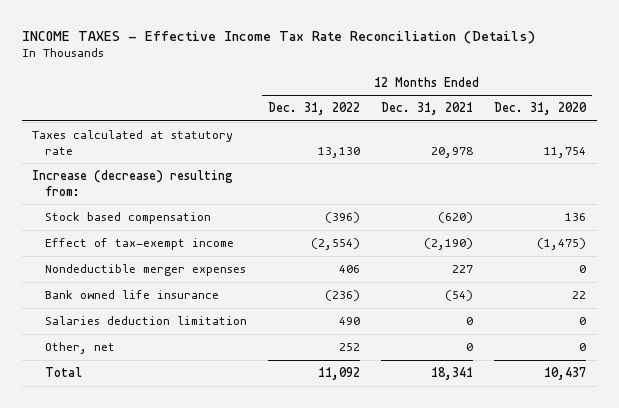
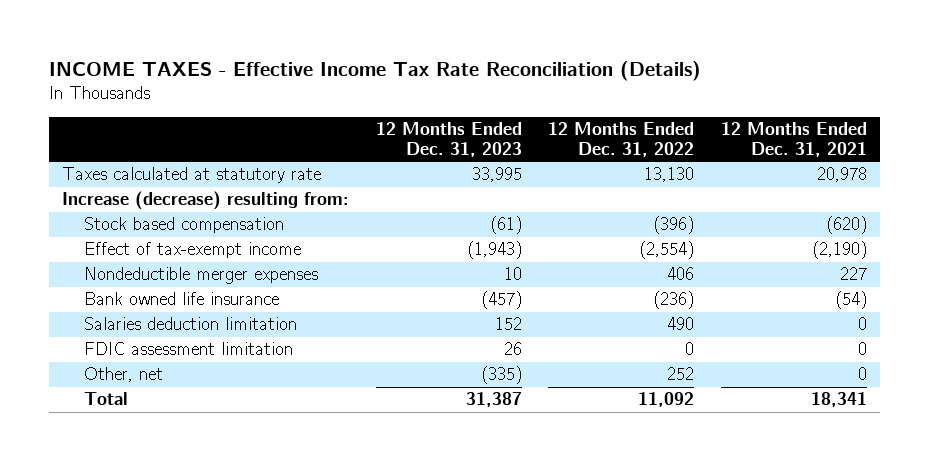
[494,102,588,116] Dec. 31, 2020 -> none
none -> [375,121,522,157] 12 Months Ended Dec. 31, 2023
none -> [84,342,294,356] FDIC assessment limitation

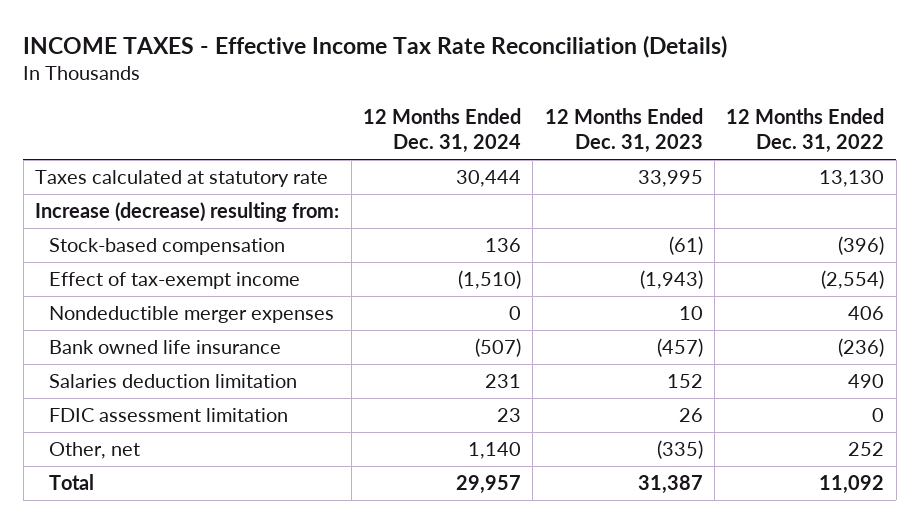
[720,121,867,157] 12 Months Ended Dec. 31, 2021 -> none
none -> [363,107,522,154] 12 Months Ended Dec. 31, 2024
[84,217,285,234] Stock based compensation -> [49,238,286,256] Stock-based compensation

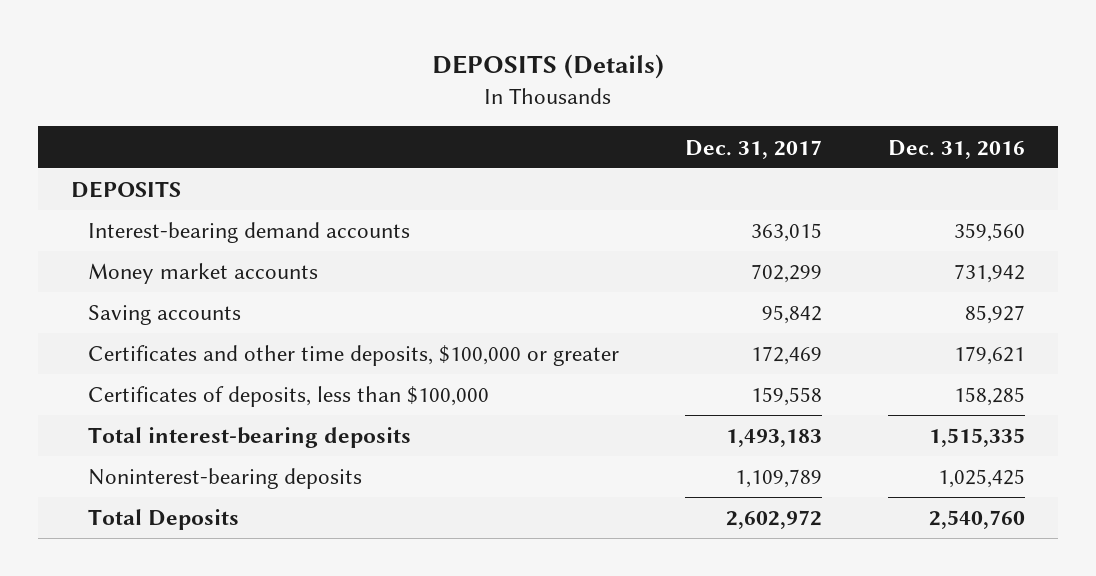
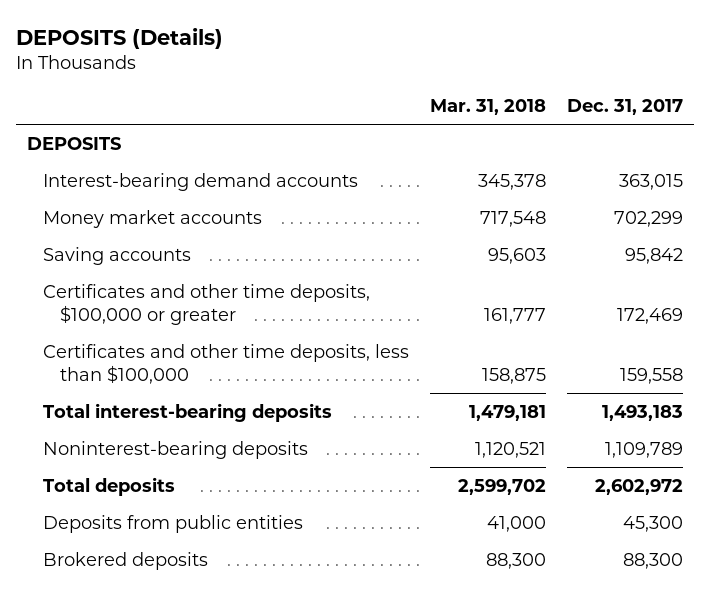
[888,139,1026,159] Dec. 31, 2016 -> none
none -> [430,99,547,116] Mar. 31, 2018
[87,386,489,408] Certificates of deposits, less than $100,000 -> [43,343,410,385] Certificates and other time deposits, less than $100,000
[87,509,239,531] Total Deposits -> [43,476,176,496] Total deposits
none -> [43,514,304,533] Deposits from public entities
none -> [43,551,209,570] Brokered deposits

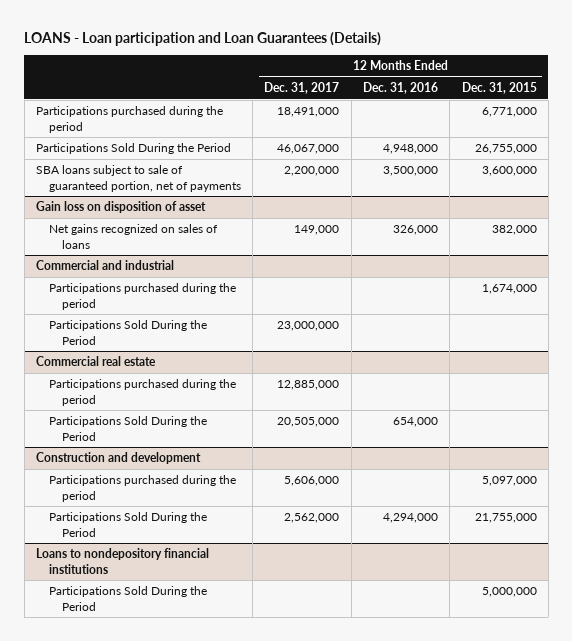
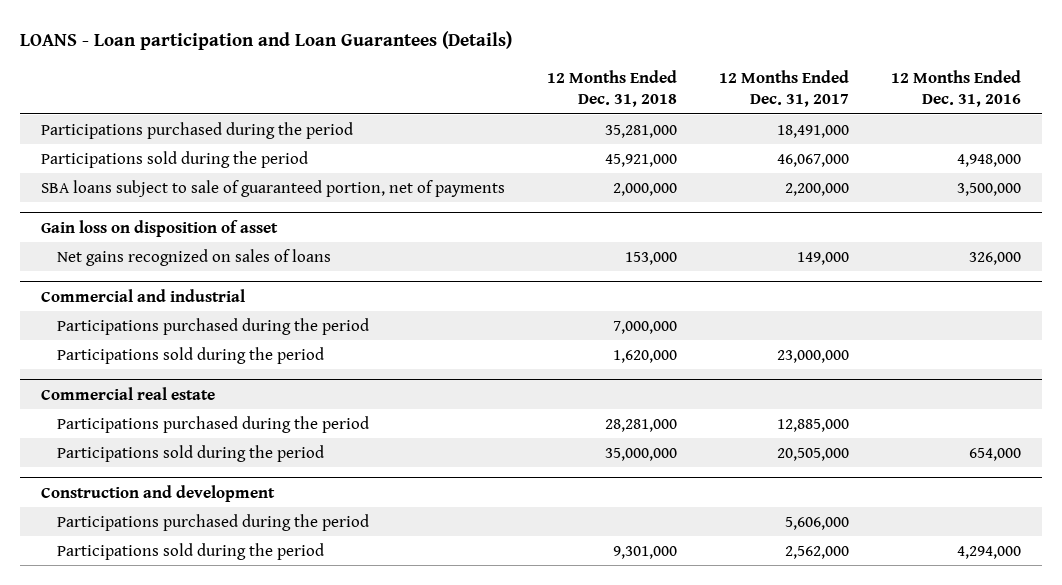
[461,82,537,95] Dec. 31, 2015 -> none
none -> [547,69,678,108] 12 Months Ended Dec. 31, 2018
[35,143,231,155] Participations Sold During the Period -> [41,150,309,168] Participations sold during the period
[48,320,207,345] Participations Sold During the Period -> [57,346,325,364] Participations sold during the period
[48,416,207,441] Participations Sold During the Period -> [57,444,325,462] Participations sold during the period
[35,548,209,574] Loans to nondepository financial institutions -> none
[48,586,207,611] Participations Sold During the Period -> none
[48,512,207,537] Participations Sold During the Period -> [57,542,325,560] Participations sold during the period

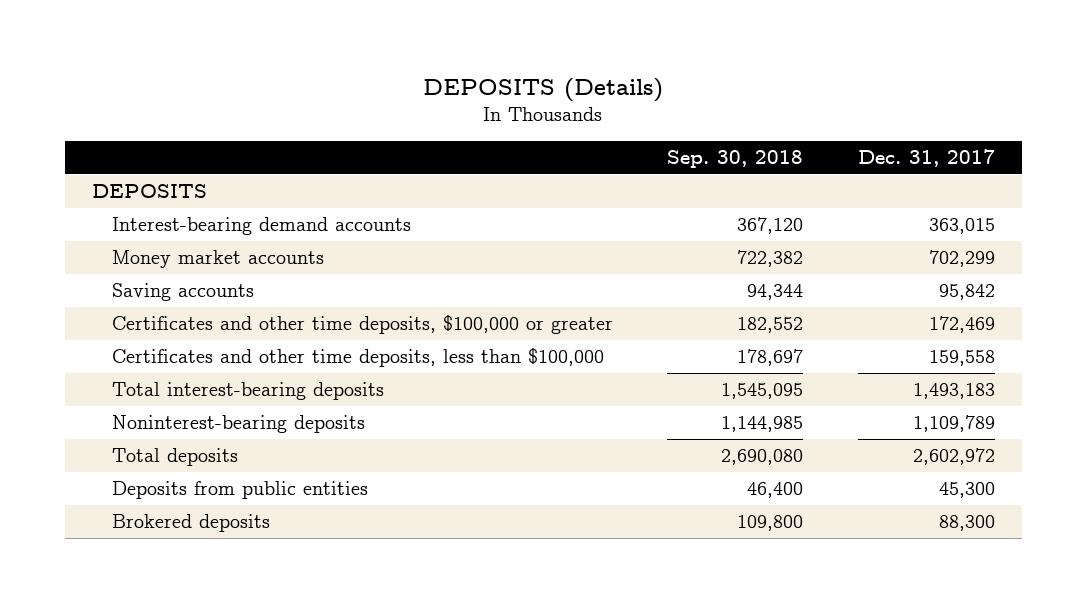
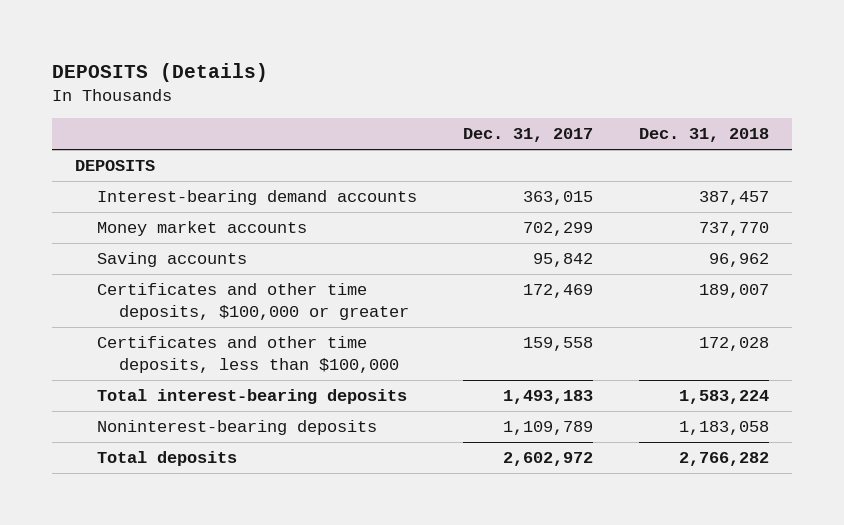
[667,150,804,169] Sep. 30, 2018 -> none
none -> [639,128,770,143] Dec. 31, 2018
[112,481,369,500] Deposits from public entities -> none
[112,514,271,533] Brokered deposits -> none

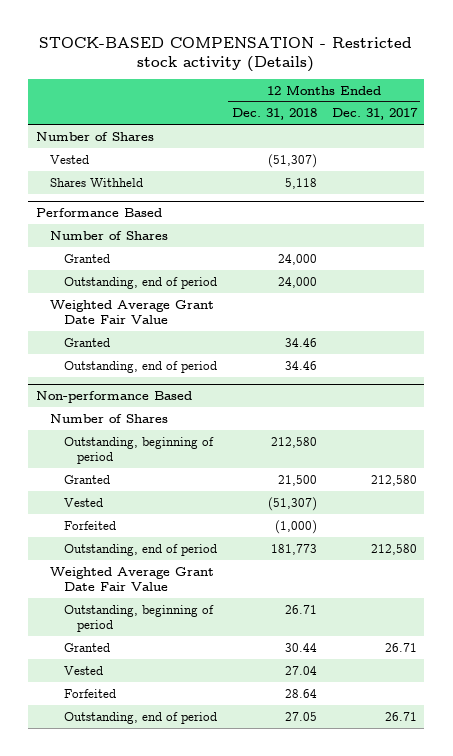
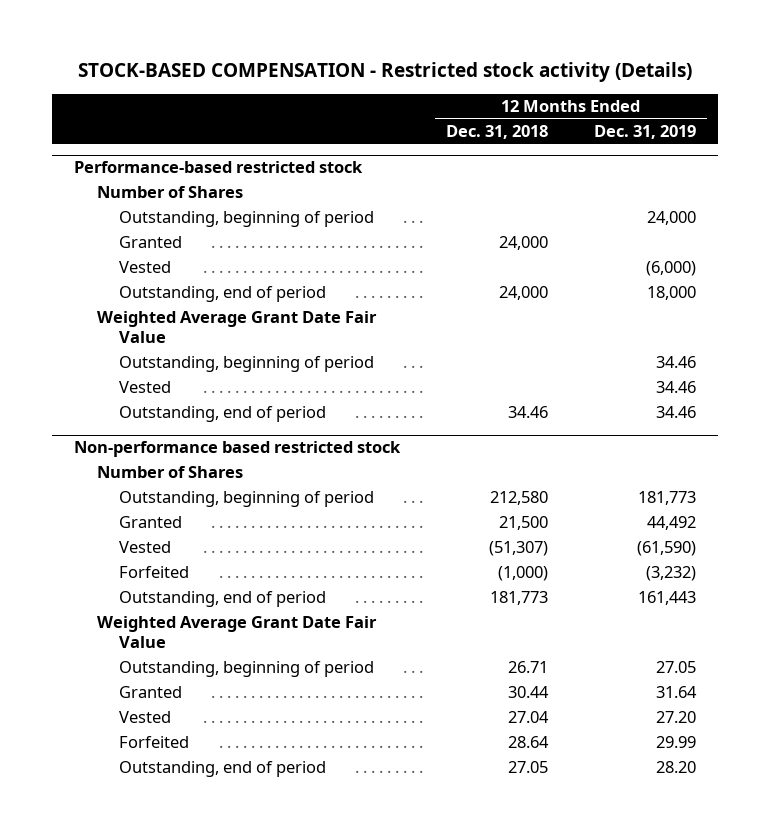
[331,108,418,121] Dec. 31, 2017 -> none
none -> [593,125,696,140] Dec. 31, 2019
[35,131,154,141] Number of Shares -> none
[49,154,89,164] Vested -> none
[49,177,143,187] Shares Withheld -> none
[35,208,162,218] Performance Based -> [74,161,364,174] Performance-based restricted stock
none -> [119,211,375,228] Outstanding, beginning of period
none -> [119,261,172,274] Vested
[63,337,110,347] Granted -> none
none -> [119,356,375,373] Outstanding, beginning of period
none -> [119,381,172,394] Vested
[35,391,192,404] Non-performance Based -> [74,441,402,458] Non-performance based restricted stock

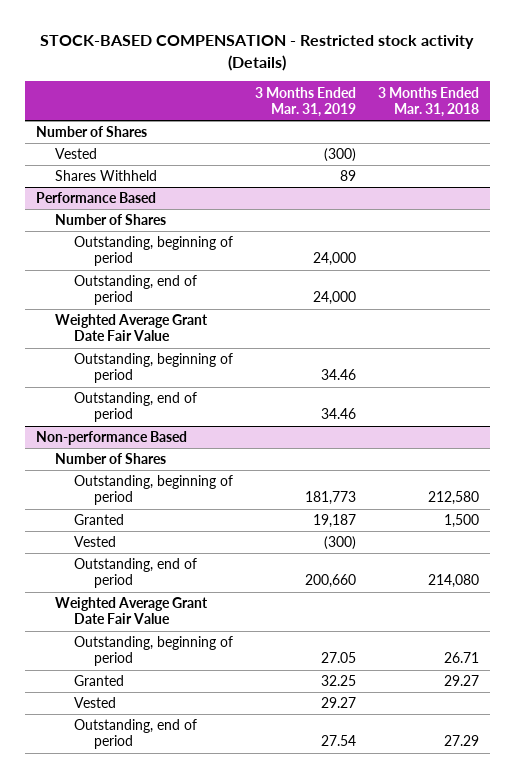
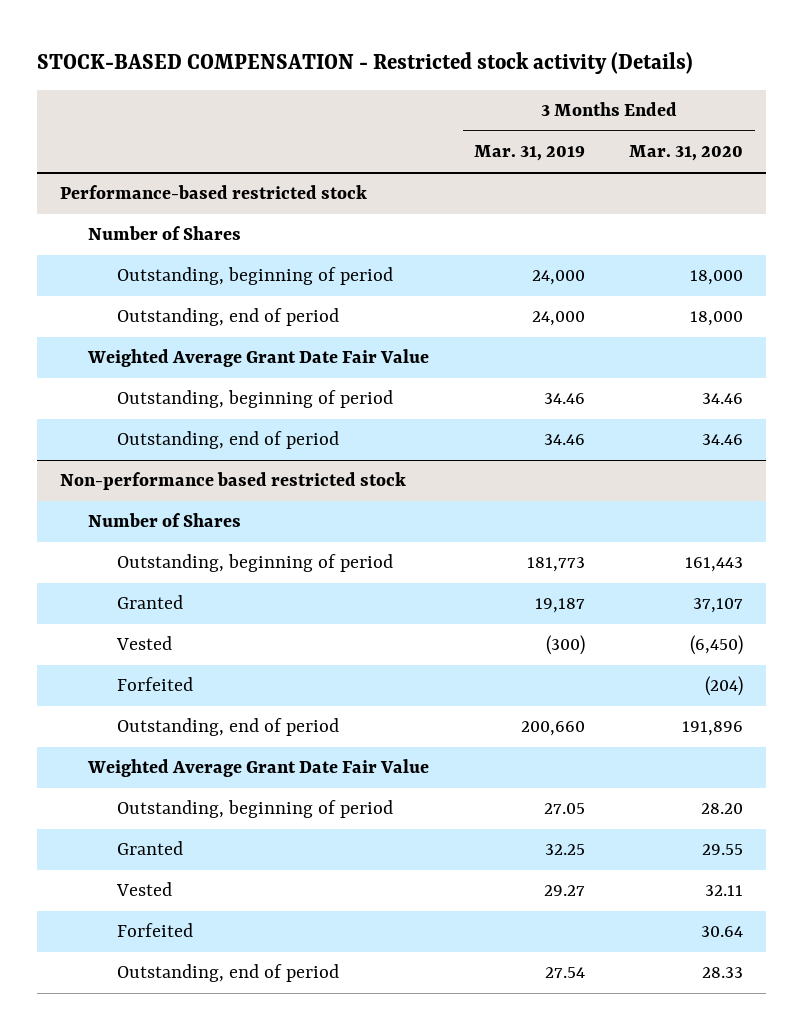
[377,86,479,117] 3 Months Ended Mar. 31, 2018 -> none
none -> [629,145,744,162] Mar. 31, 2020
[36,126,148,138] Number of Shares -> none
[55,148,98,160] Vested -> none
[55,170,158,182] Shares Withheld -> none
[36,192,157,204] Performance Based -> [59,185,367,200] Performance-based restricted stock
[36,431,188,446] Non-performance Based -> [59,472,406,491] Non-performance based restricted stock
none -> [116,677,193,692] Forfeited
none -> [116,923,193,938] Forfeited

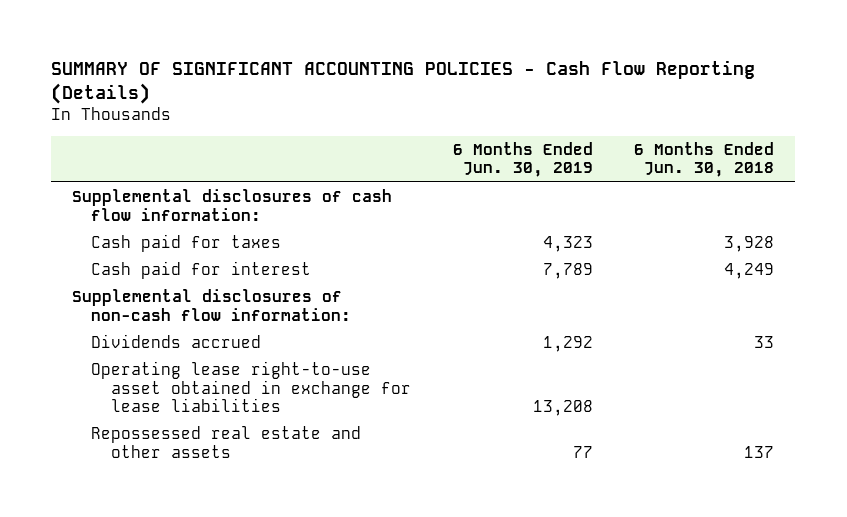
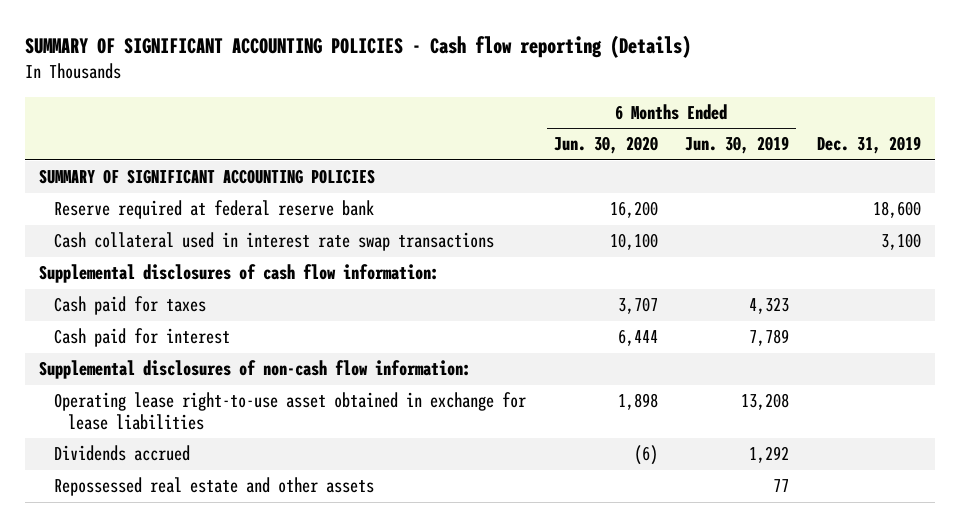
[51,60,756,105] SUMMARY OF SIGNIFICANT ACCOUNTING POLICIES - Cash Flow Reporting (Details) -> [24,35,691,59] SUMMARY OF SIGNIFICANT ACCOUNTING POLICIES - Cash flow reporting (Details)
[634,141,775,178] 6 Months Ended Jun. 30, 2018 -> none
none -> [553,136,658,155] Jun. 30, 2020
none -> [817,136,922,155] Dec. 31, 2019
none -> [38,169,375,185] SUMMARY OF SIGNIFICANT ACCOUNTING POLICIES
none -> [53,200,374,220] Reserve required at federal reserve bank
none -> [53,232,494,252] Cash collateral used in interest rate swap transactions
[91,334,262,349] Dividends accrued -> [53,445,190,462] Dividends accrued

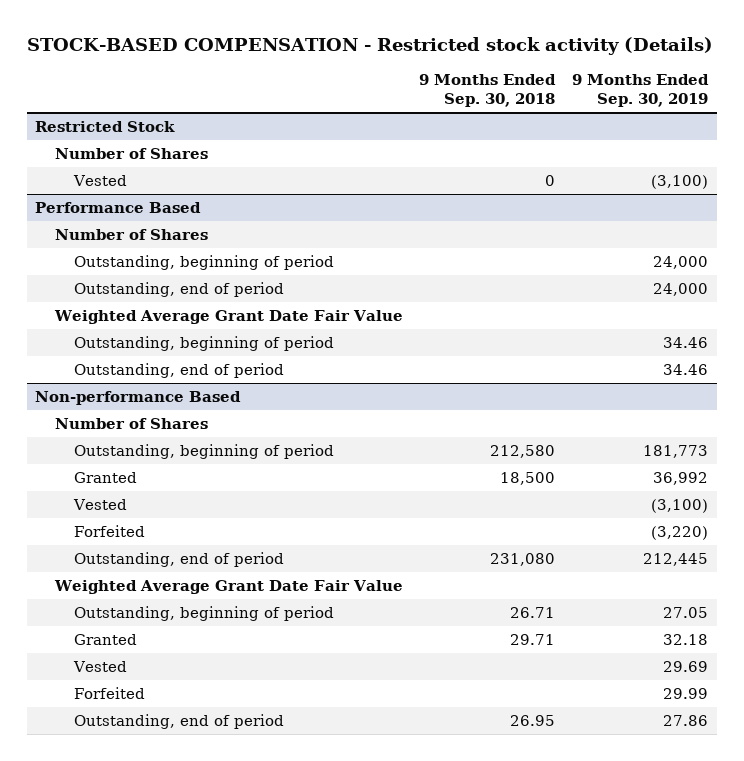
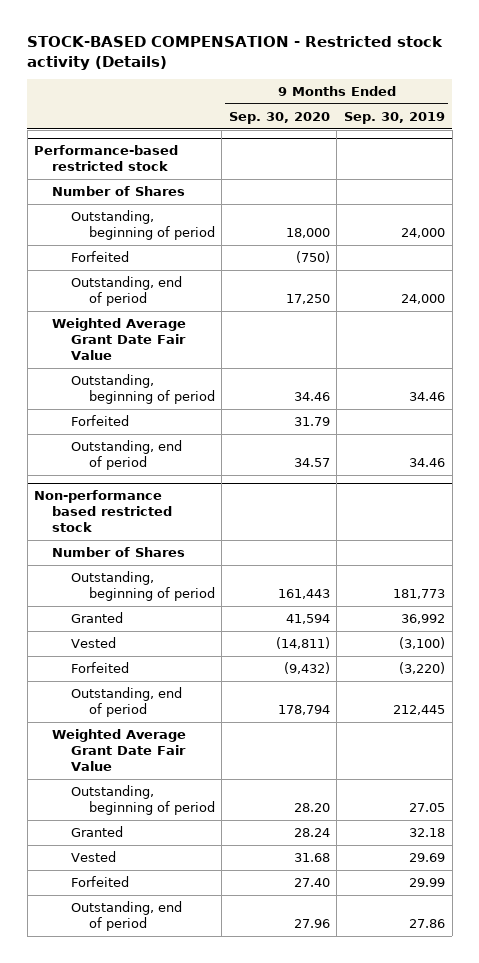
[419,74,557,107] 9 Months Ended Sep. 30, 2018 -> none
none -> [228,111,330,124] Sep. 30, 2020
[35,121,176,133] Restricted Stock -> none
[54,148,208,160] Number of Shares -> none
[72,175,127,187] Vested -> none
[35,202,202,214] Performance Based -> [34,144,179,172] Performance-based restricted stock
none -> [70,250,129,262] Forfeited
none -> [70,414,129,426] Forfeited
[35,391,242,406] Non-performance Based -> [34,489,173,533] Non-performance based restricted stock

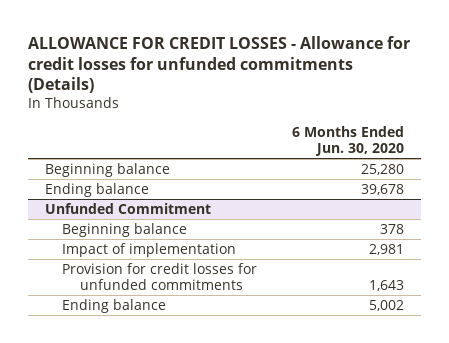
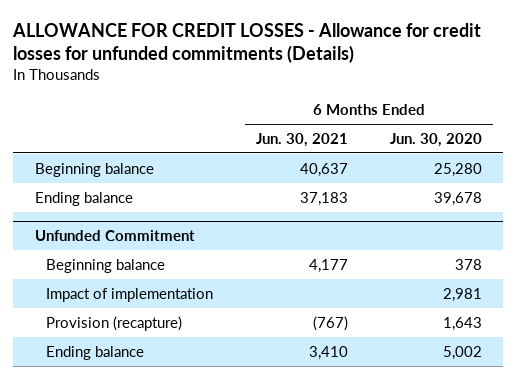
none -> [255,132,348,147] Jun. 30, 2021
[62,262,258,291] Provision for credit losses for unfunded commitments -> [46,315,183,331] Provision (recapture)

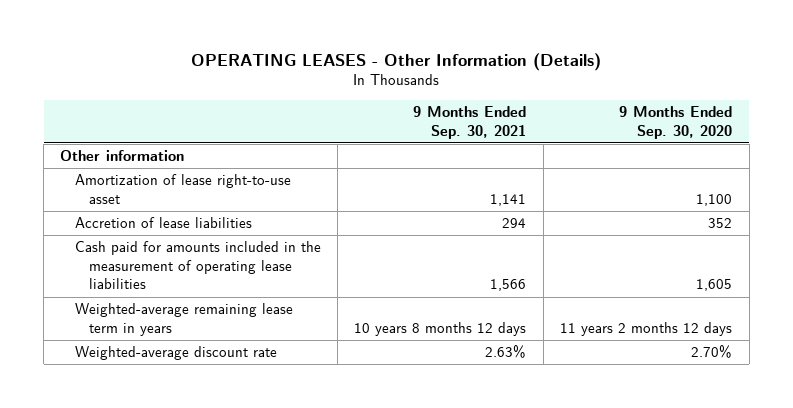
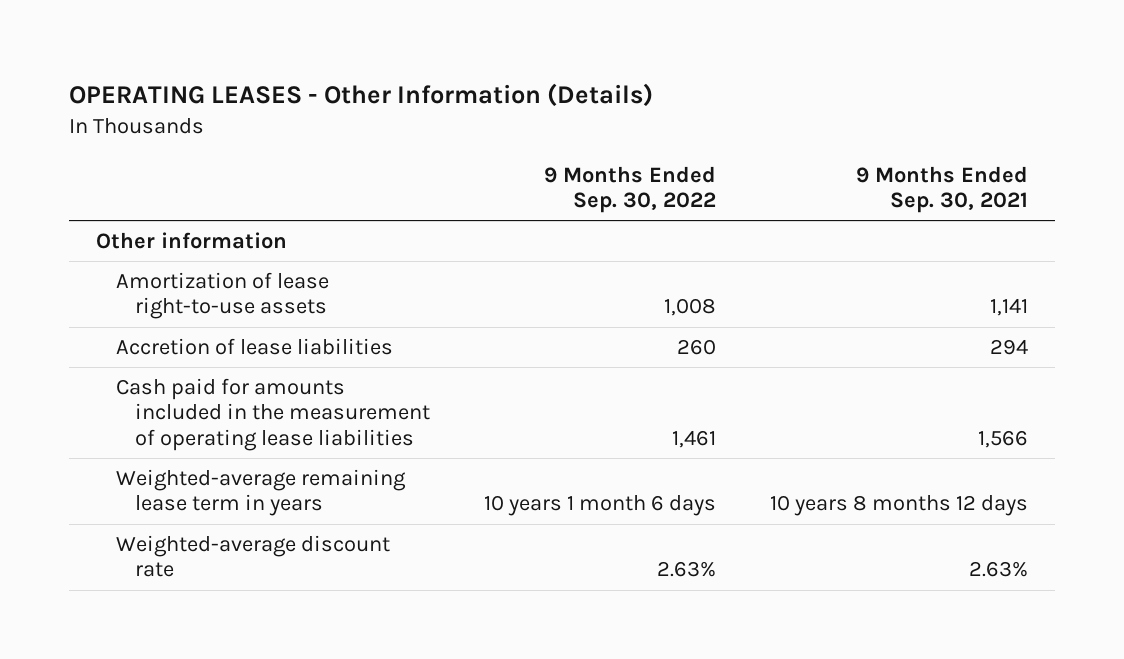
[619,106,733,139] 9 Months Ended Sep. 30, 2020 -> none
none -> [544,165,717,214] 9 Months Ended Sep. 30, 2022
[74,174,291,204] Amortization of lease right-to-use asset -> [115,272,329,320] Amortization of lease right-to-use assets

